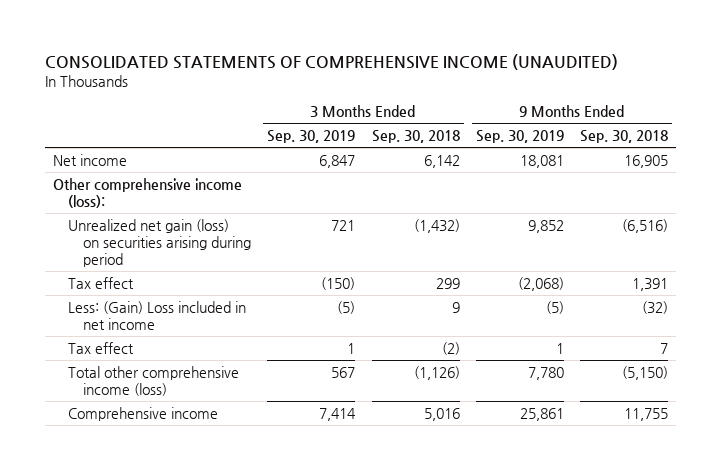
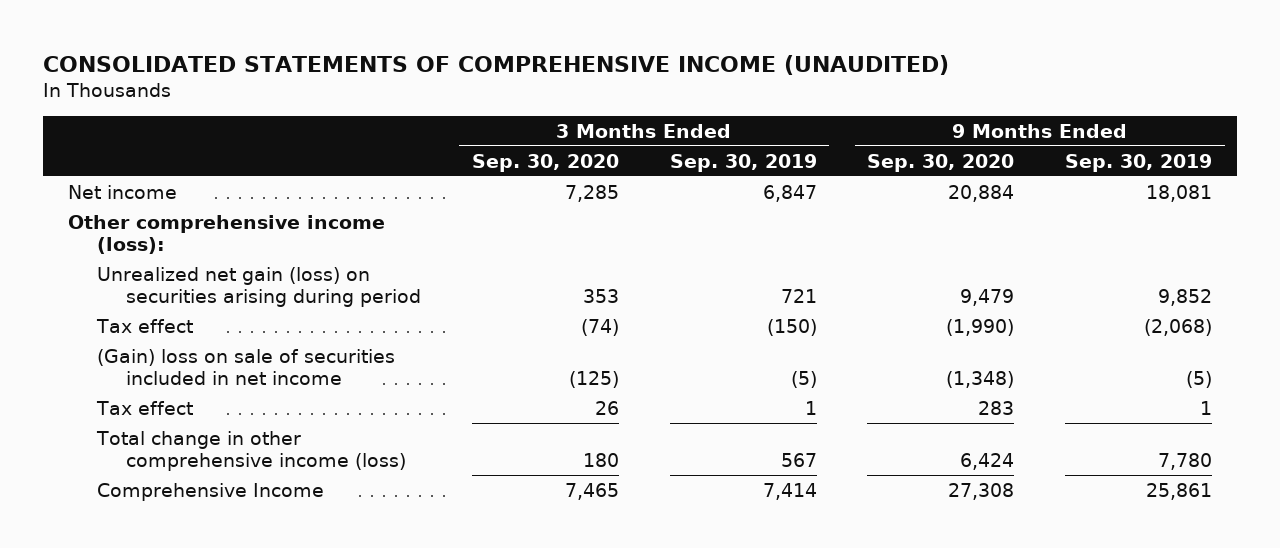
[371,130,460,144] Sep. 30, 2018 -> none
[580,130,669,144] Sep. 30, 2018 -> none
none -> [471,153,619,172] Sep. 30, 2020
none -> [867,153,1015,172] Sep. 30, 2020
[68,300,247,330] Less: (Gain) Loss included in net income -> [97,348,396,385] (Gain) loss on sale of securities included in net income
[68,365,240,396] Total other comprehensive income (loss) -> [96,430,407,471] Total change in other comprehensive income (loss)
[68,406,219,421] Comprehensive income -> [97,482,325,501] Comprehensive Income

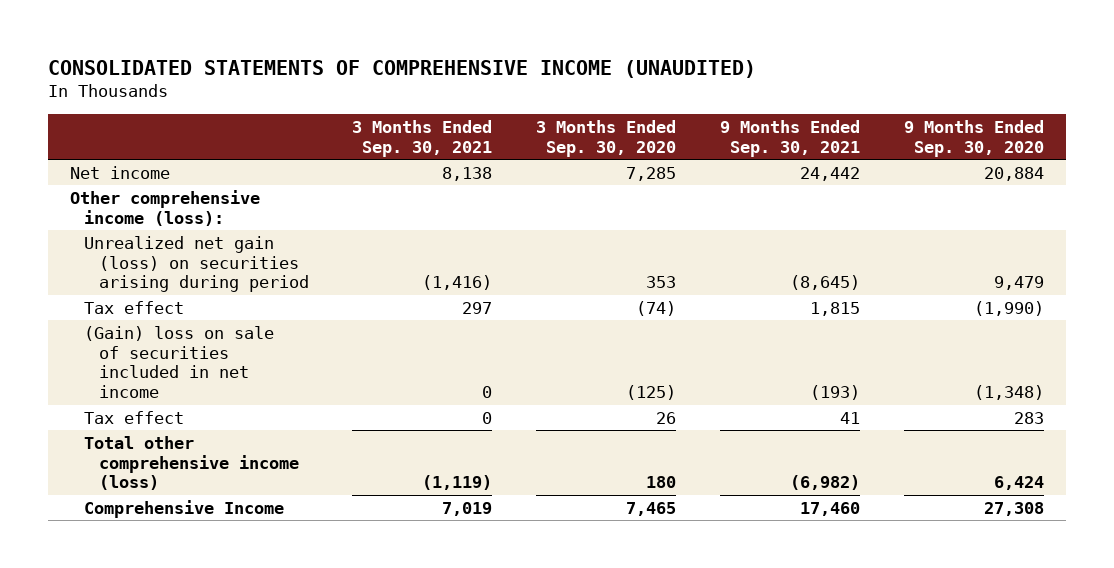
[669,153,817,172] Sep. 30, 2019 -> none
[1065,153,1213,172] Sep. 30, 2019 -> none
none -> [352,120,493,158] 3 Months Ended Sep. 30, 2021
none -> [720,120,861,158] 9 Months Ended Sep. 30, 2021
[96,430,407,471] Total change in other comprehensive income (loss) -> [84,435,299,491] Total other comprehensive income (loss)

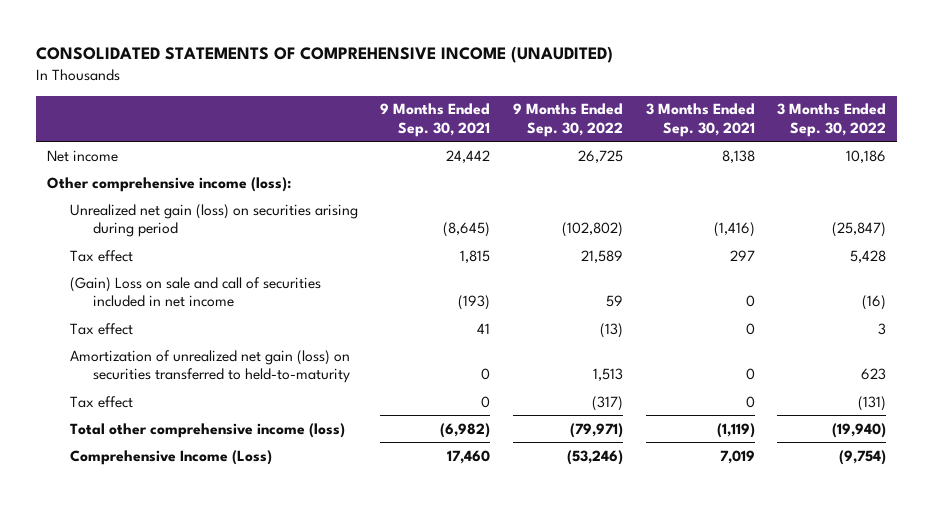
[536,120,677,158] 3 Months Ended Sep. 30, 2020 -> none
[903,120,1044,158] 9 Months Ended Sep. 30, 2020 -> none
none -> [513,103,624,137] 9 Months Ended Sep. 30, 2022
none -> [777,103,887,137] 3 Months Ended Sep. 30, 2022
[84,325,275,399] (Gain) loss on sale of securities included in net income -> [69,276,321,308] (Gain) Loss on sale and call of securities included in net income
none -> [69,349,351,384] Amortization of unrealized net gain (loss) on securities transferred to held-to-maturity
none -> [69,395,133,408] Tax effect
[84,499,285,518] Comprehensive Income -> [69,449,272,465] Comprehensive Income (Loss)

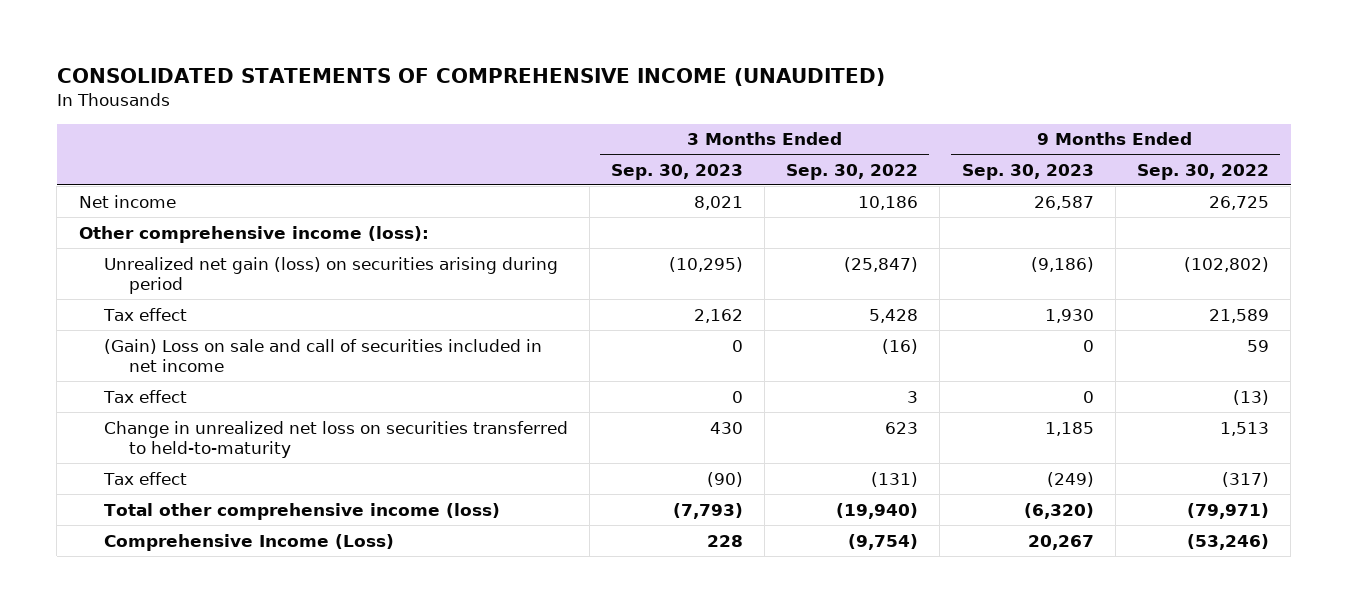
[380,103,491,137] 9 Months Ended Sep. 30, 2021 -> none
[645,103,755,137] 3 Months Ended Sep. 30, 2021 -> none
none -> [610,163,743,180] Sep. 30, 2023
none -> [961,163,1094,180] Sep. 30, 2023
[69,349,351,384] Amortization of unrealized net gain (loss) on securities transferred to held-to-maturity -> [103,420,568,458] Change in unrealized net loss on securities transferred to held-to-maturity

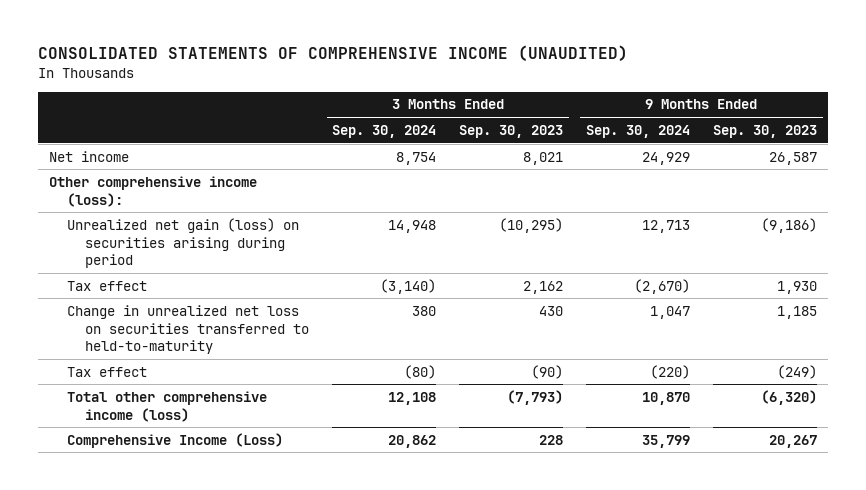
[786,163,919,180] Sep. 30, 2022 -> none
[1137,163,1270,180] Sep. 30, 2022 -> none
none -> [332,124,437,138] Sep. 30, 2024
none -> [585,124,690,138] Sep. 30, 2024
[103,338,542,372] (Gain) Loss on sale and call of securities included in net income -> none
[102,389,187,403] Tax effect -> none

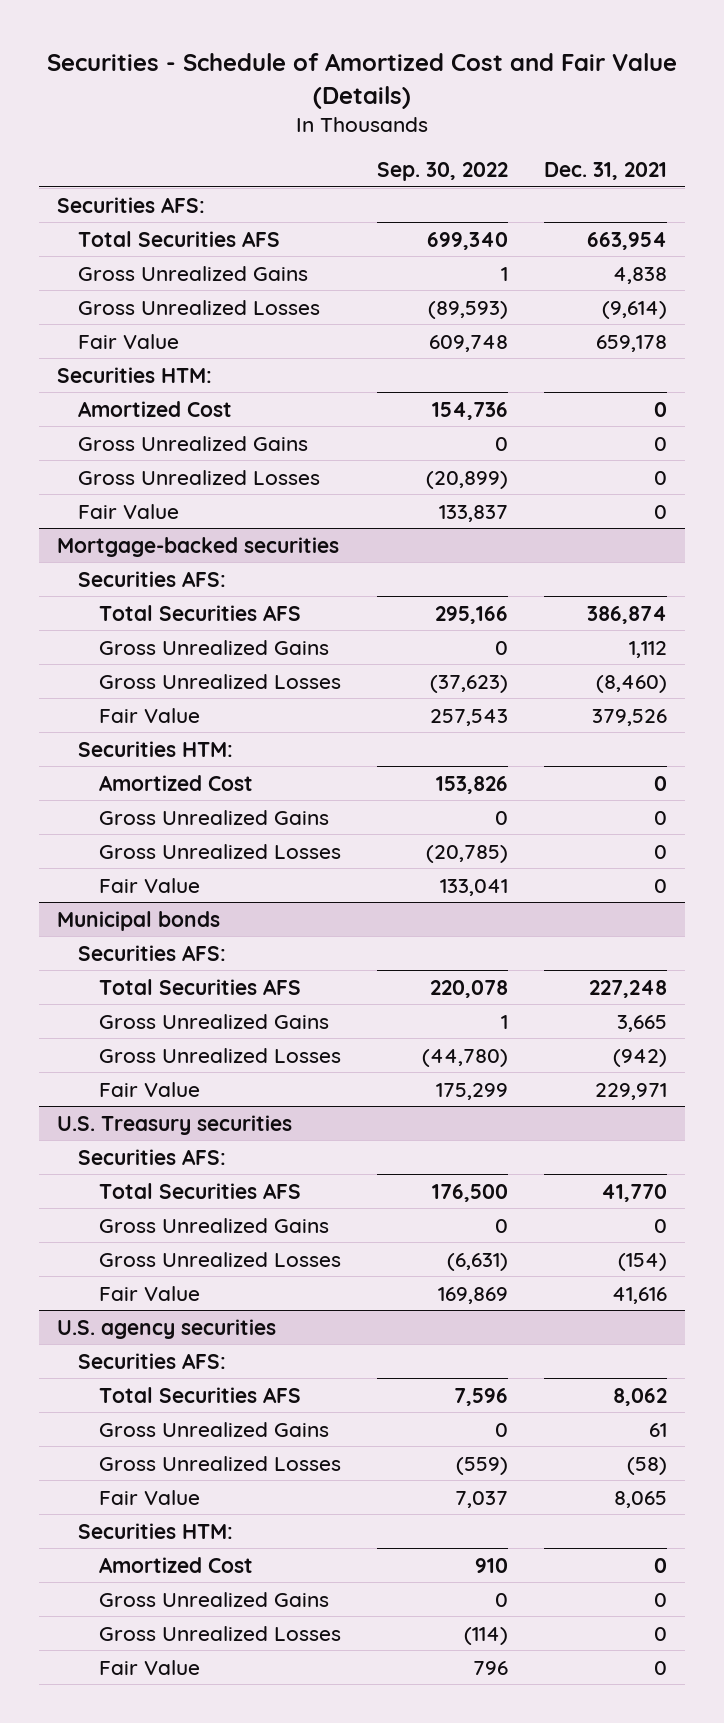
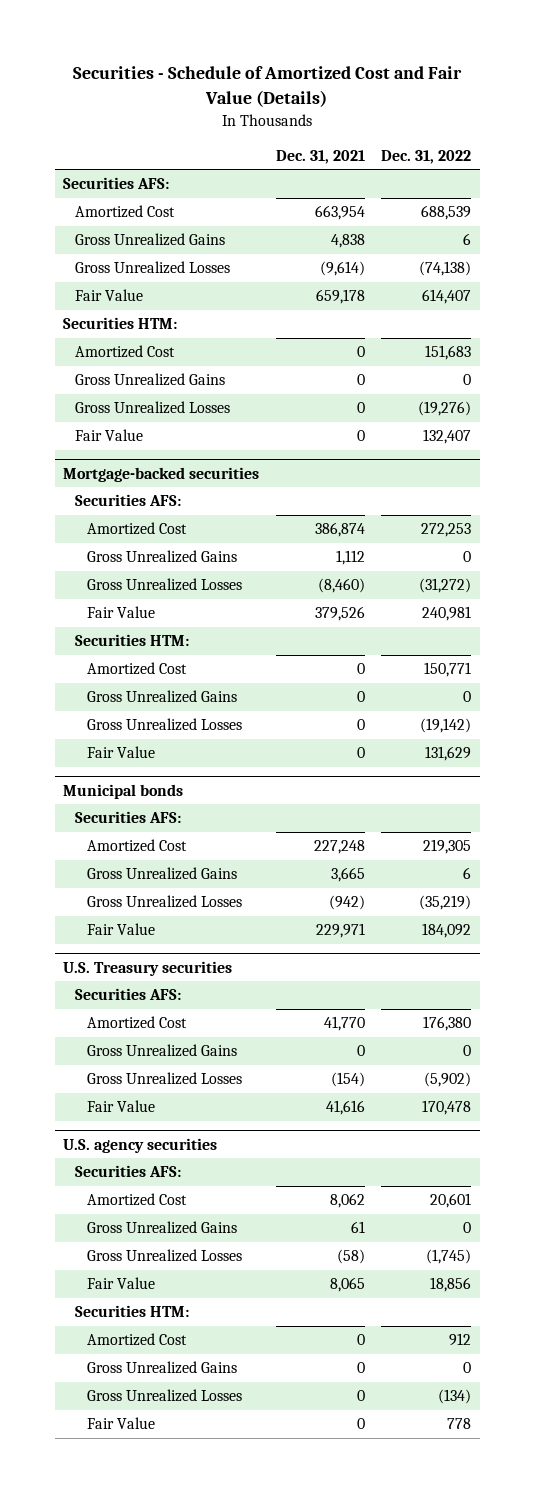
[376,162,508,182] Sep. 30, 2022 -> none
none -> [381,149,472,164] Dec. 31, 2022
[77,230,280,247] Total Securities AFS -> [75,205,176,219] Amortized Cost
[98,604,301,621] Total Securities AFS -> [87,522,188,536] Amortized Cost
[98,978,301,995] Total Securities AFS -> [87,839,188,853] Amortized Cost
[98,1182,301,1199] Total Securities AFS -> [87,1016,188,1030] Amortized Cost
[98,1386,301,1403] Total Securities AFS -> [87,1193,188,1207] Amortized Cost

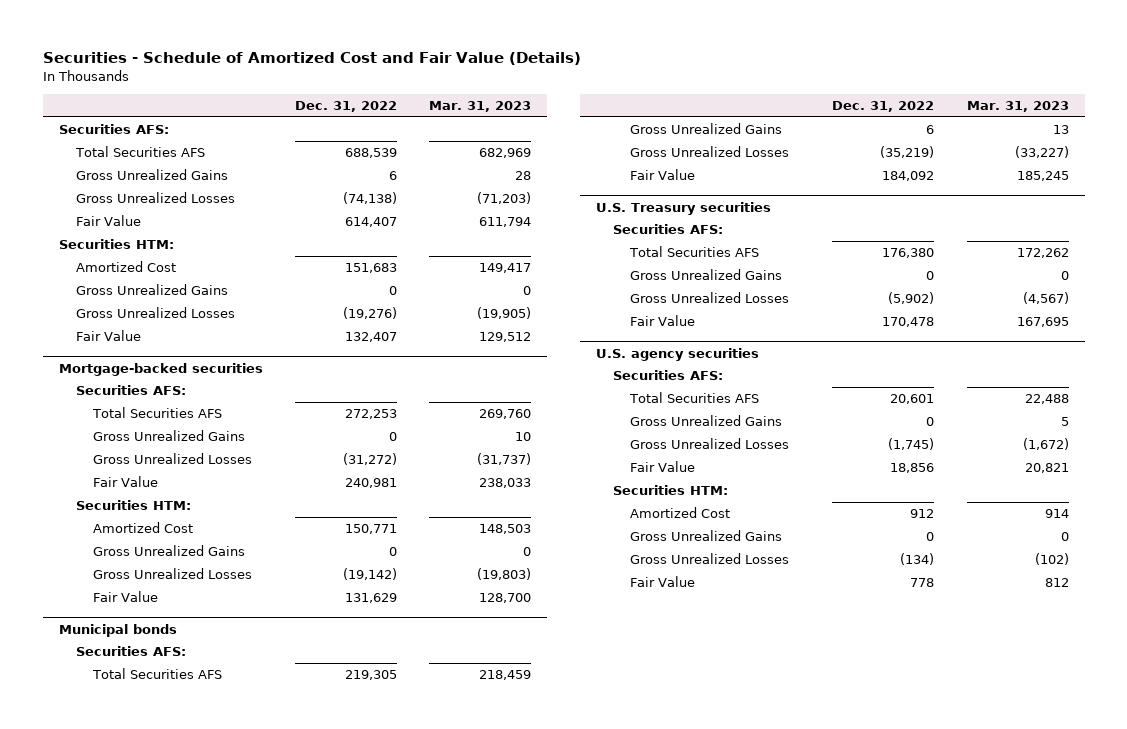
[275,149,365,164] Dec. 31, 2021 -> none
none -> [429,101,532,113] Mar. 31, 2023
[75,205,176,219] Amortized Cost -> [74,146,205,158] Total Securities AFS
[87,522,188,536] Amortized Cost -> [92,407,223,419] Total Securities AFS
[87,839,188,853] Amortized Cost -> [92,668,223,680] Total Securities AFS
[87,1016,188,1030] Amortized Cost -> [629,246,760,258] Total Securities AFS
[87,1193,188,1207] Amortized Cost -> [629,392,760,404] Total Securities AFS

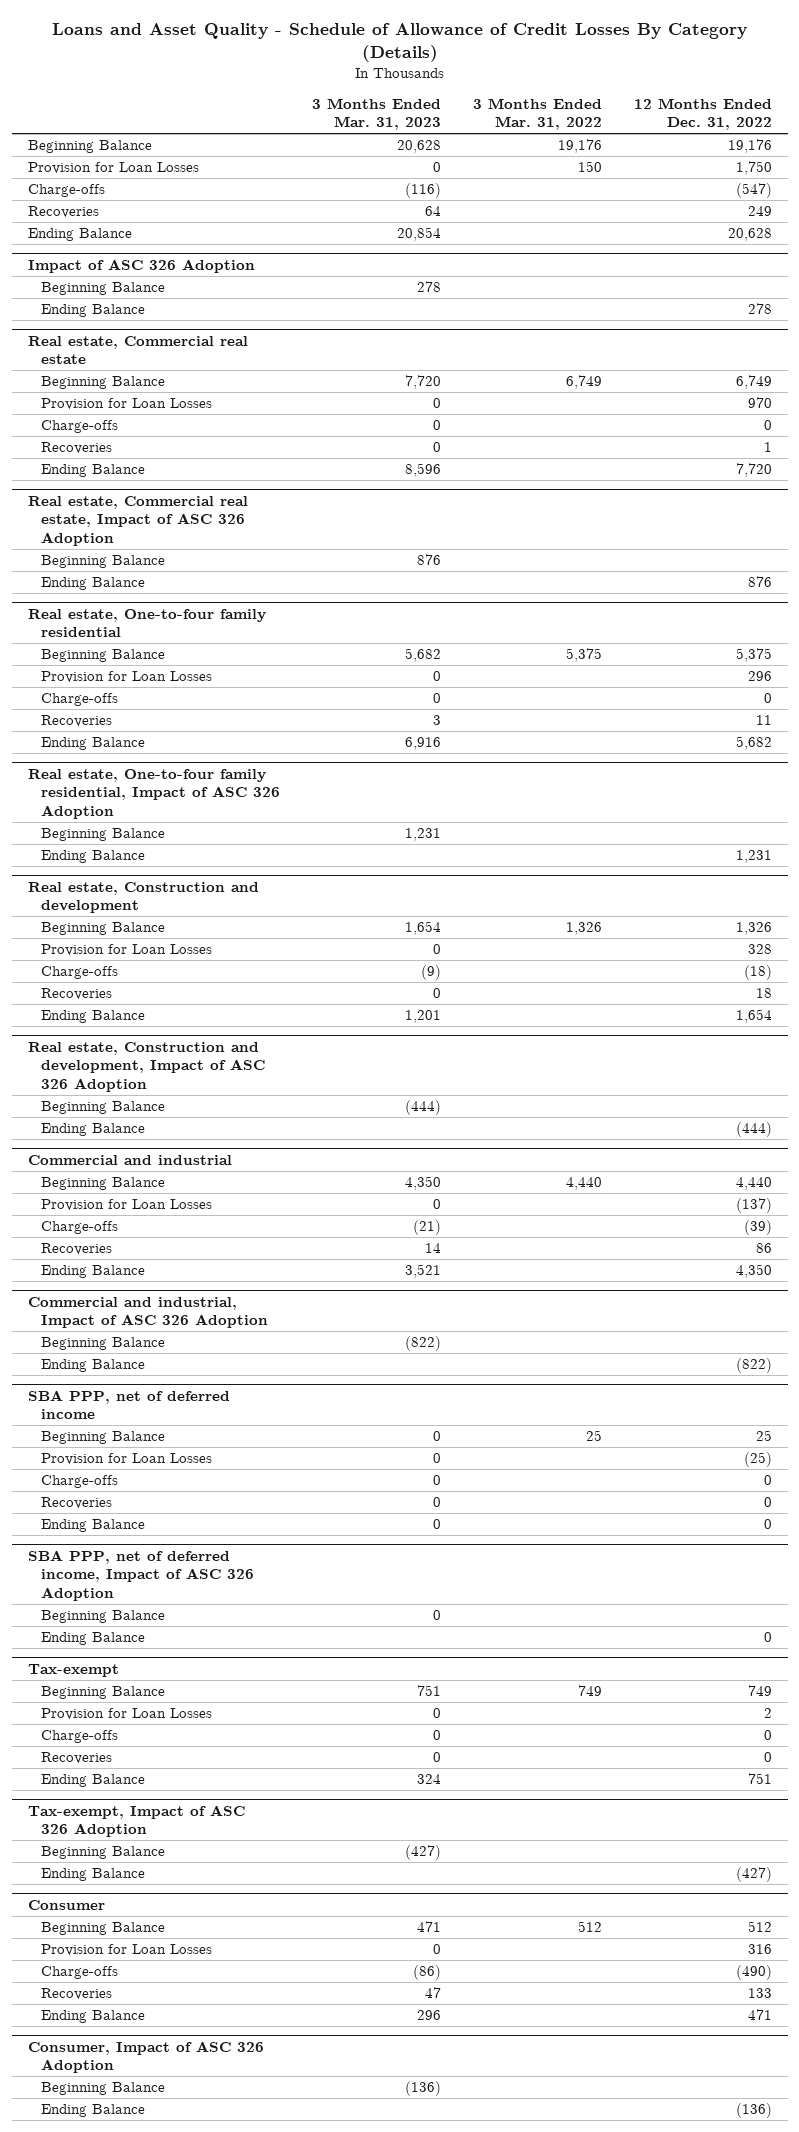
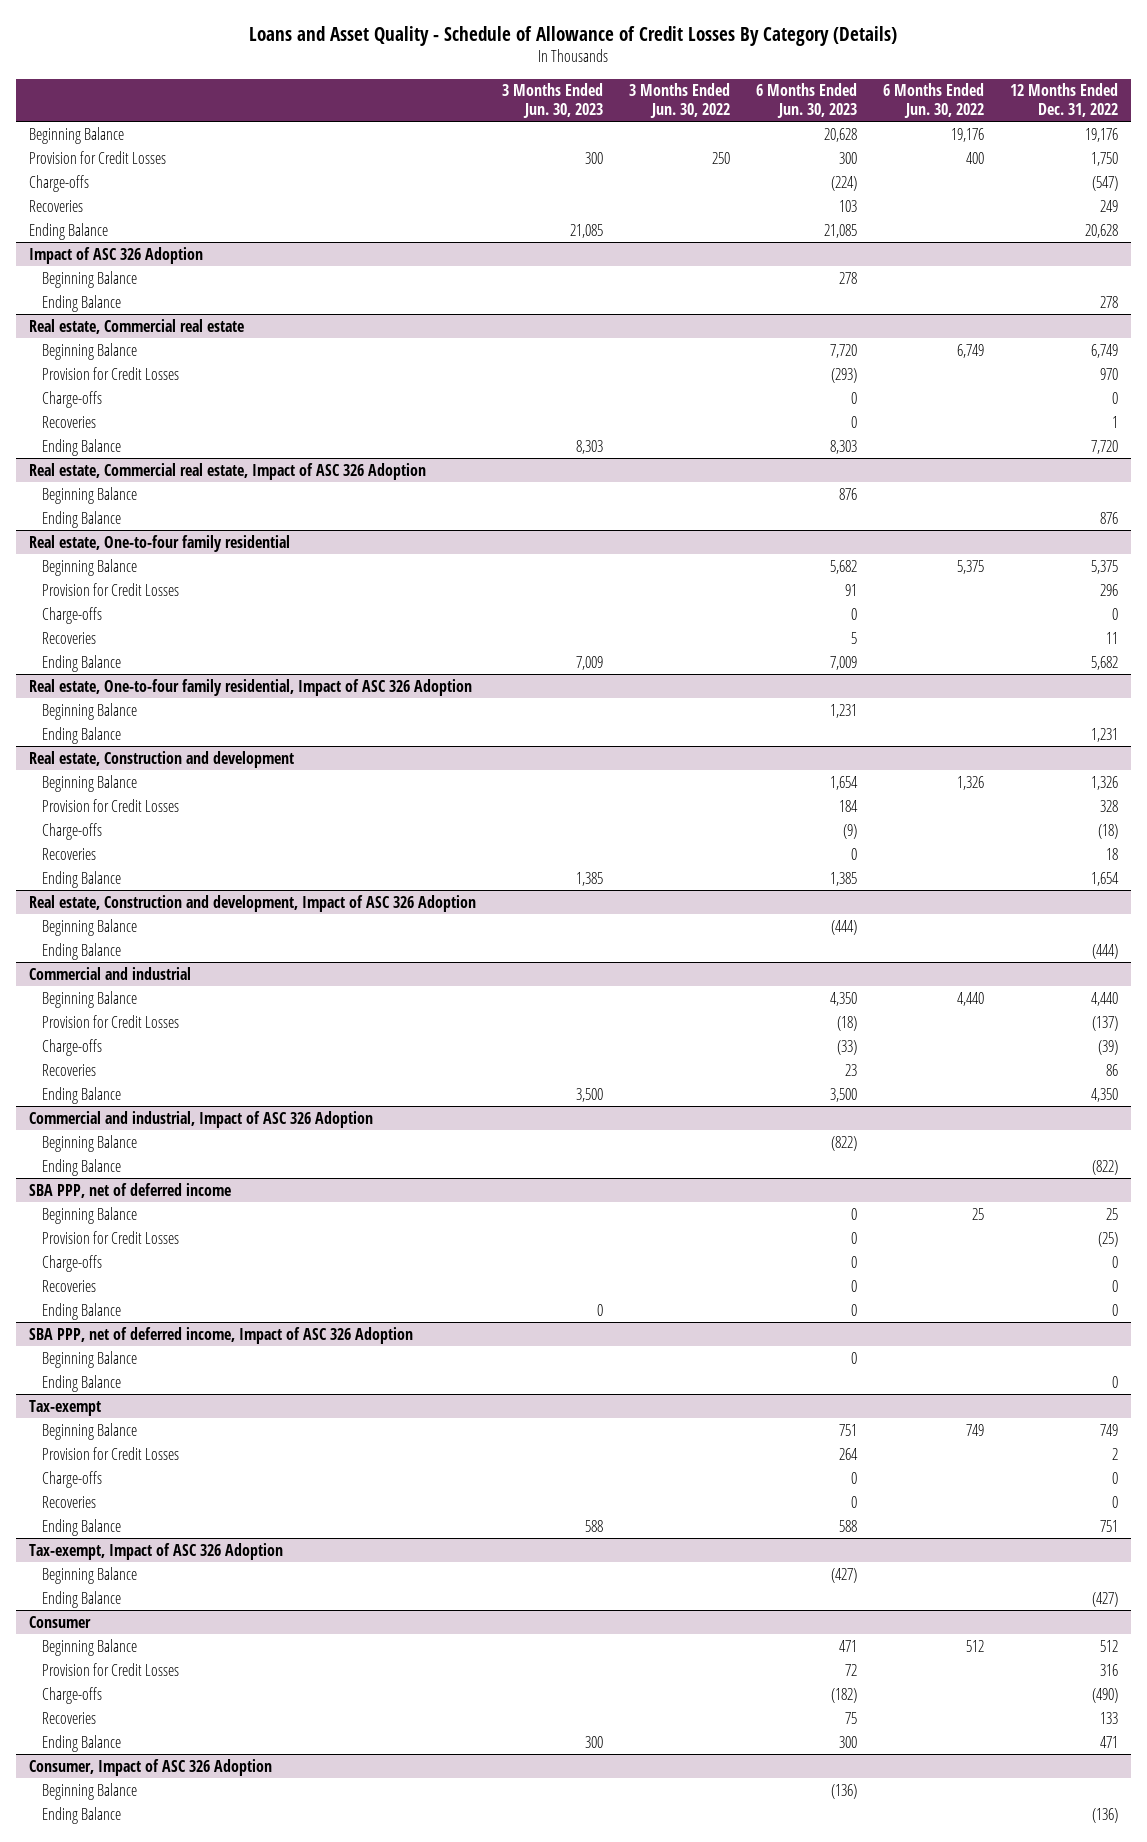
[312,97,442,131] 3 Months Ended Mar. 31, 2023 -> none
[472,97,602,131] 3 Months Ended Mar. 31, 2022 -> none
none -> [501,83,603,118] 3 Months Ended Jun. 30, 2023
none -> [628,83,730,118] 3 Months Ended Jun. 30, 2022
none -> [755,83,857,118] 6 Months Ended Jun. 30, 2023
none -> [882,83,984,118] 6 Months Ended Jun. 30, 2022
[27,162,199,175] Provision for Loan Losses -> [28,150,166,164] Provision for Credit Losses
[41,398,213,411] Provision for Loan Losses -> [42,366,180,380] Provision for Credit Losses
[41,671,213,684] Provision for Loan Losses -> [42,582,180,596] Provision for Credit Losses
[41,944,213,957] Provision for Loan Losses -> [42,798,180,812] Provision for Credit Losses
[41,1199,213,1212] Provision for Loan Losses -> [42,1014,180,1028] Provision for Credit Losses
[41,1453,213,1466] Provision for Loan Losses -> [42,1230,180,1244] Provision for Credit Losses
[41,1708,213,1721] Provision for Loan Losses -> [42,1446,180,1460] Provision for Credit Losses
[41,1944,213,1957] Provision for Loan Losses -> [42,1662,180,1676] Provision for Credit Losses

